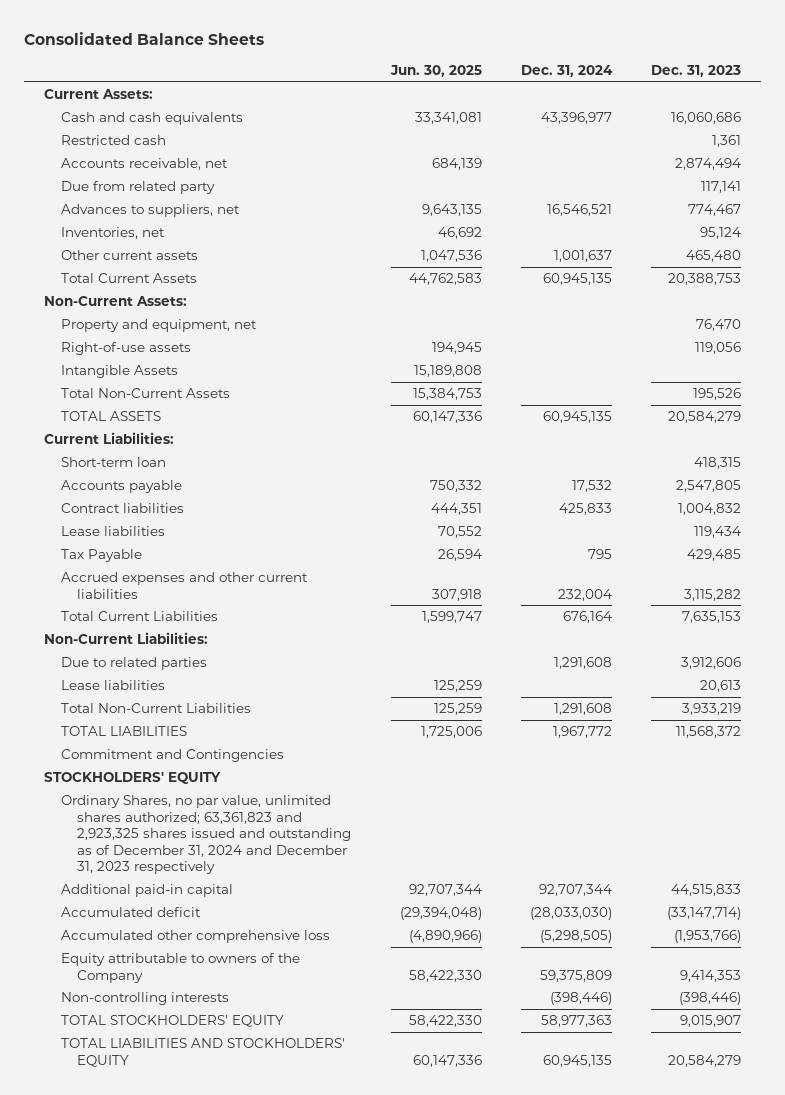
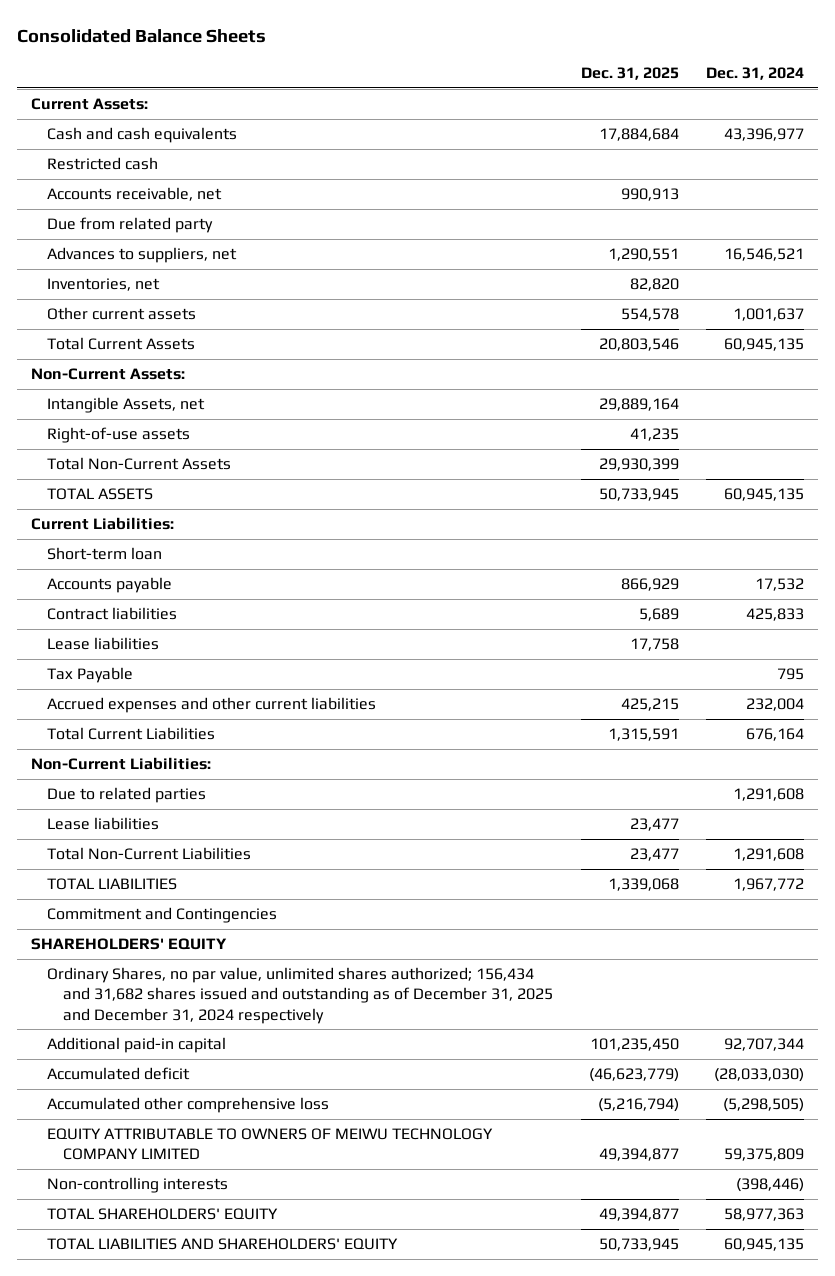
[389,65,482,78] Jun. 30, 2025 -> none
[651,65,742,78] Dec. 31, 2023 -> none
none -> [580,66,679,80] Dec. 31, 2025
[60,319,257,333] Property and equipment, net -> none
none -> [46,397,205,414] Intangible Assets, net
[60,365,178,379] Intangible Assets -> none
[43,772,221,785] STOCKHOLDERS' EQUITY -> [30,938,227,951] SHAREHOLDERS' EQUITY
[60,795,352,874] Ordinary Shares, no par value, unlimited shares authorized; 63,361,823 and 2,923,325 shares issued and outstanding as of December 31, 2024 and December 31, 2023 respectively -> [46,967,553,1024] Ordinary Shares, no par value, unlimited shares authorized; 156,434 and 31,682 shares issued and outstanding as of December 31, 2025 and December 31, 2024 respectively
[60,953,300,983] Equity attributable to owners of the Company -> [46,1128,493,1161] EQUITY ATTRIBUTABLE TO OWNERS OF MEIWU TECHNOLOGY COMPANY LIMITED
[60,1015,284,1028] TOTAL STOCKHOLDERS' EQUITY -> [46,1208,278,1221] TOTAL SHAREHOLDERS' EQUITY
[60,1038,345,1067] TOTAL LIABILITIES AND STOCKHOLDERS' EQUITY -> [46,1238,398,1251] TOTAL LIABILITIES AND SHAREHOLDERS' EQUITY

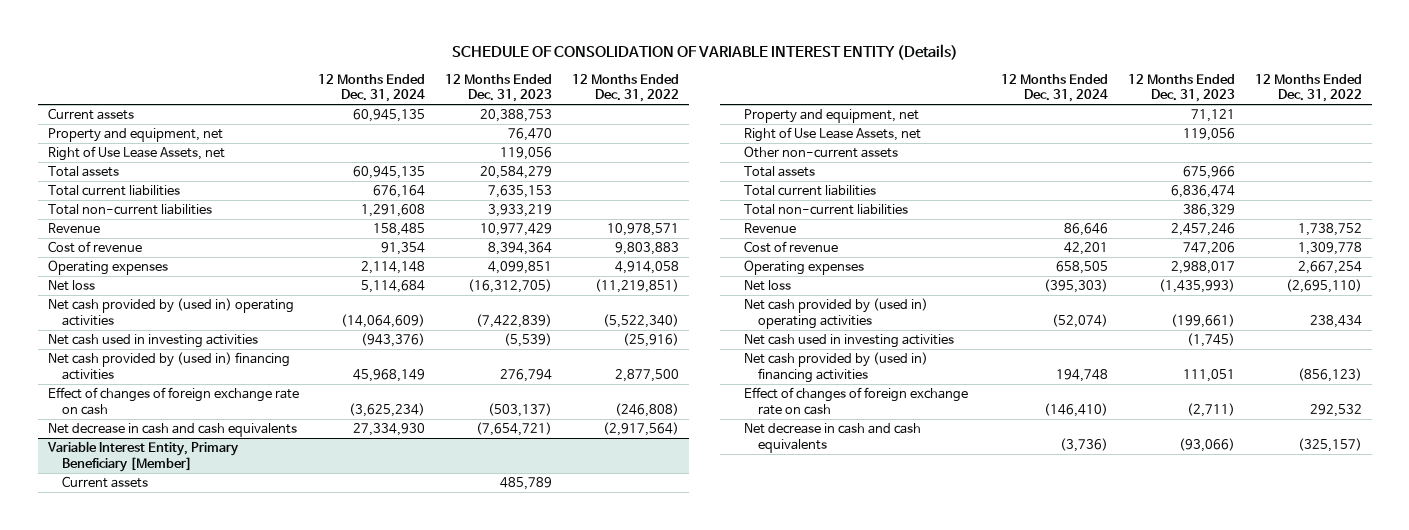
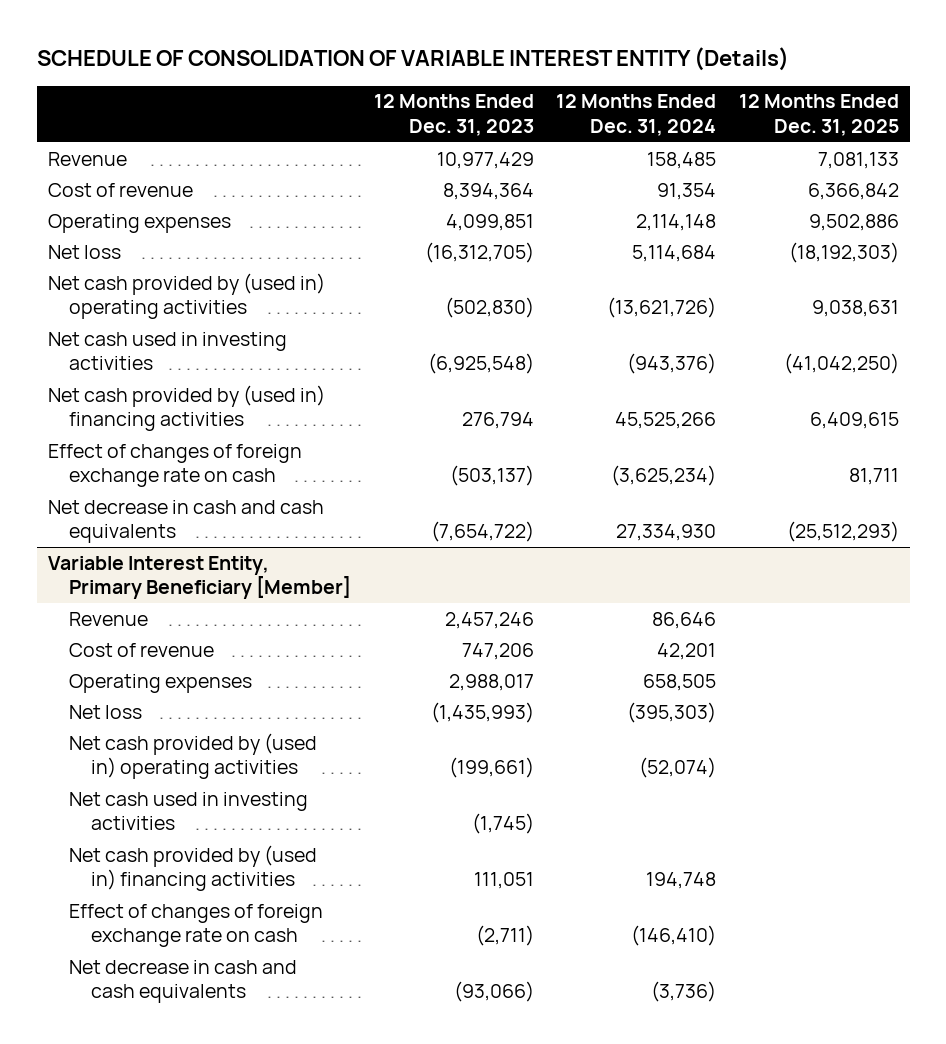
[572,73,680,103] 12 Months Ended Dec. 31, 2022 -> none
none -> [738,94,899,136] 12 Months Ended Dec. 31, 2025
[47,108,134,121] Current assets -> none
[47,128,223,143] Property and equipment, net -> none
[47,146,225,162] Right of Use Lease Assets, net -> none
[47,166,119,178] Total assets -> none
[47,185,180,197] Total current liabilities -> none
[47,204,212,216] Total non-current liabilities -> none
[341,313,426,328] (14,064,609) -> [607,297,717,319] (13,621,726)
[476,313,553,328] (7,422,839) -> [444,297,534,319] (502,830)
[504,333,553,348] (5,539) -> [427,353,534,375] (6,925,548)
[353,368,426,382] 45,968,149 -> [615,412,717,430] 45,525,266
[476,422,553,437] (7,654,721) -> [430,521,534,543] (7,654,722)
[61,476,148,489] Current assets -> none
[744,109,920,124] Property and equipment, net -> none
[744,127,922,143] Right of Use Lease Assets, net -> none
[744,146,899,159] Other non-current assets -> none
[744,166,816,178] Total assets -> none
[744,185,877,197] Total current liabilities -> none
[744,204,909,216] Total non-current liabilities -> none

